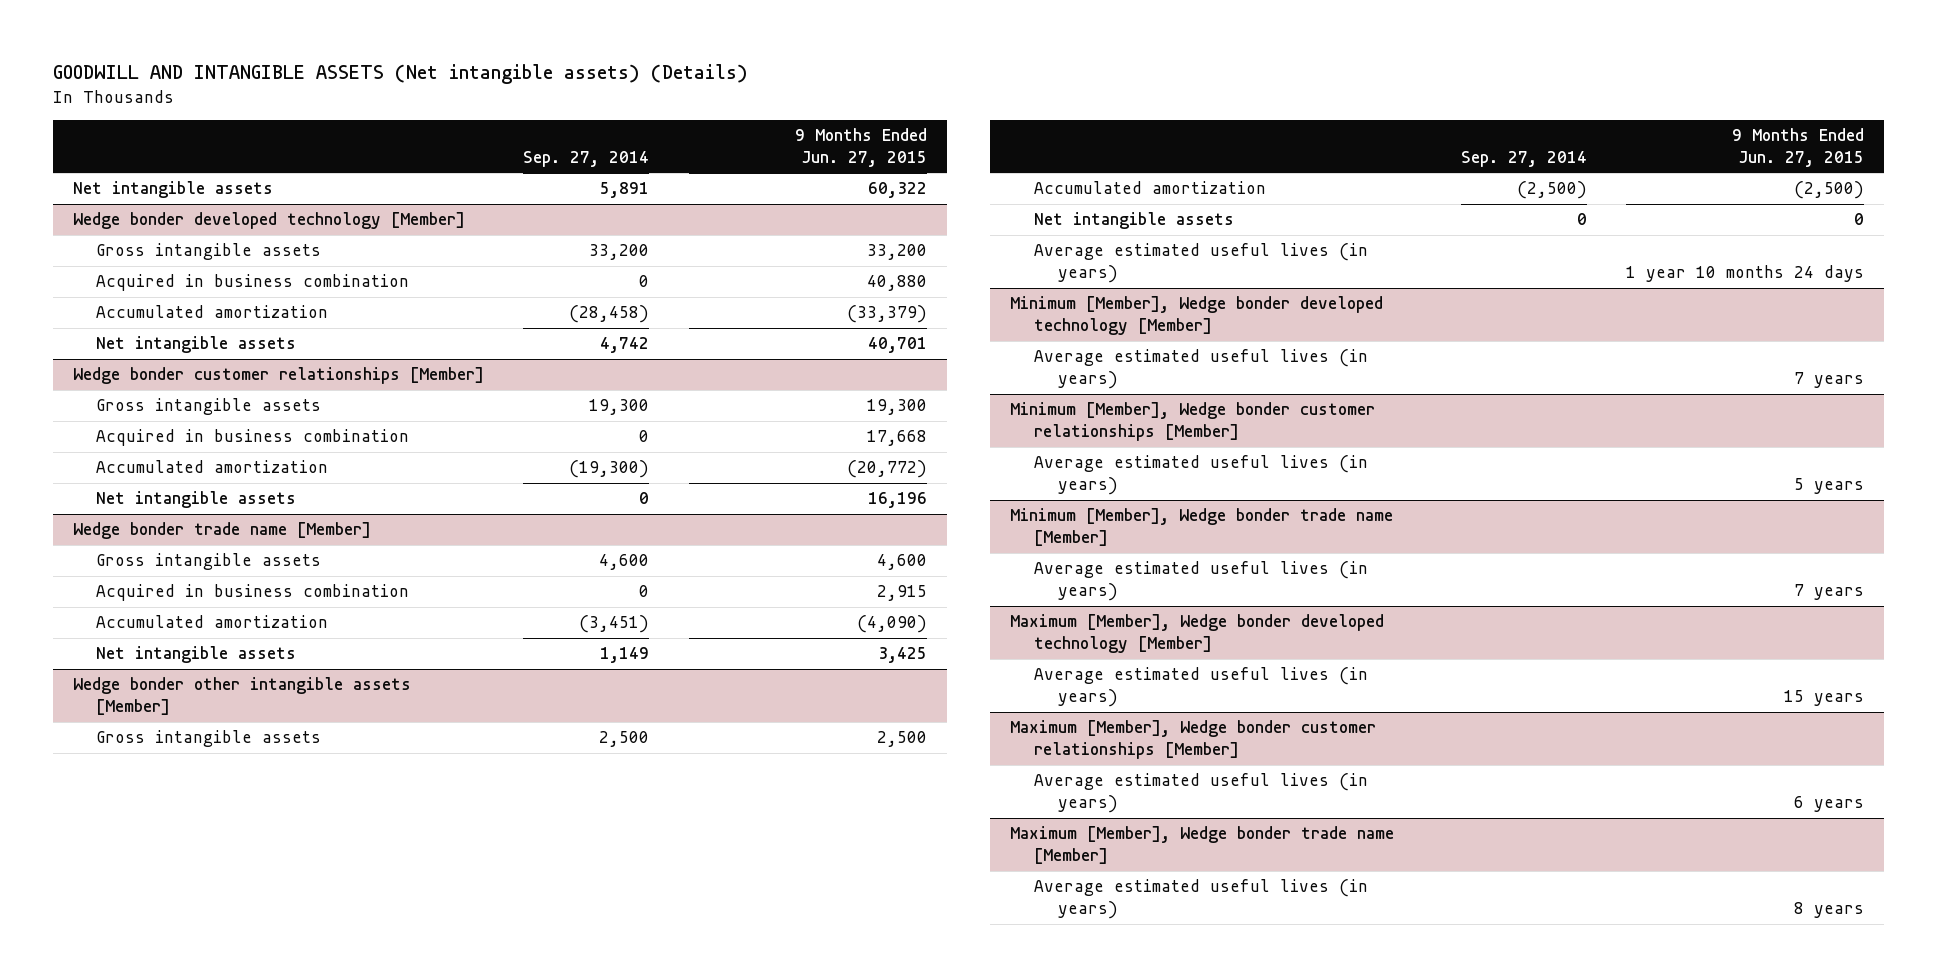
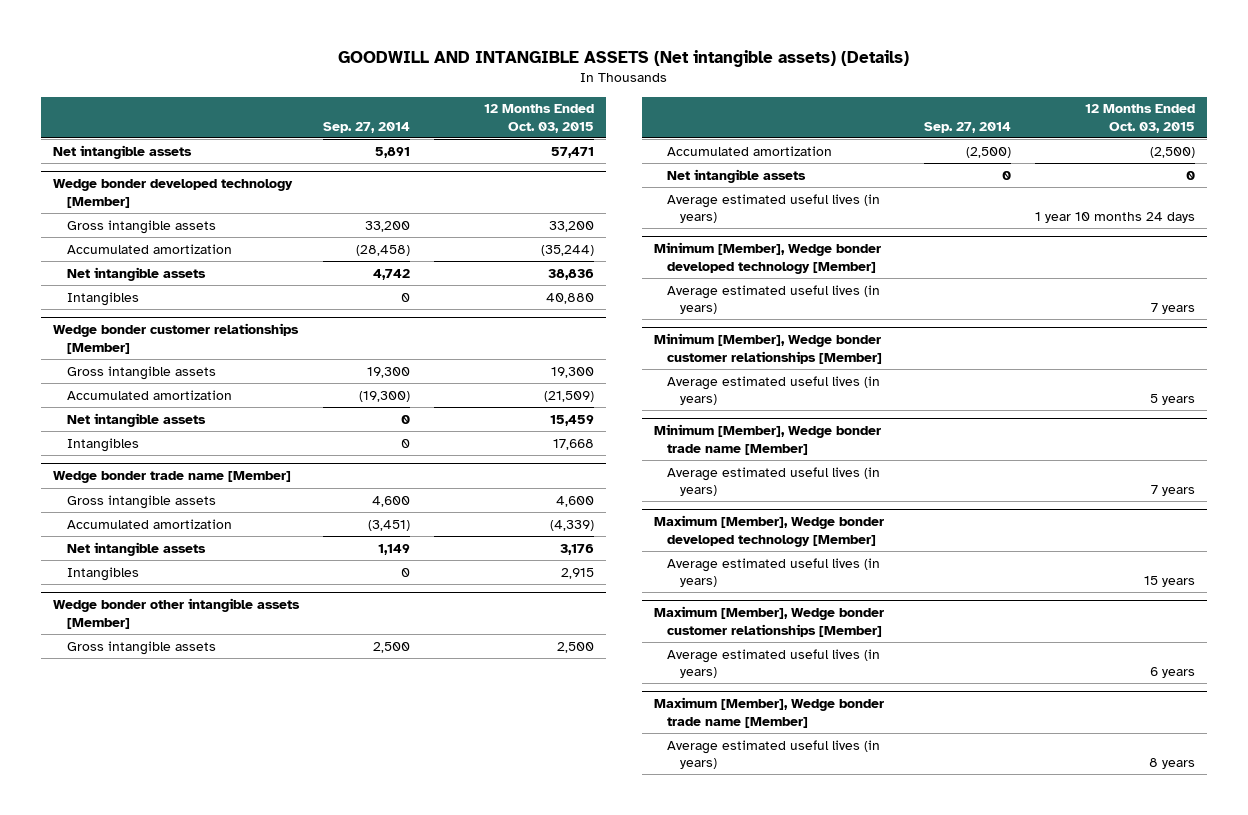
[795,127,928,167] 9 Months Ended Jun. 27, 2015 -> none
none -> [484,104,595,133] 12 Months Ended Oct. 03, 2015
[96,274,410,292] Acquired in business combination -> none
none -> [66,291,139,306] Intangibles
[96,429,410,447] Acquired in business combination -> none
none -> [66,437,139,452] Intangibles
[96,584,410,602] Acquired in business combination -> none
none -> [66,566,139,581] Intangibles

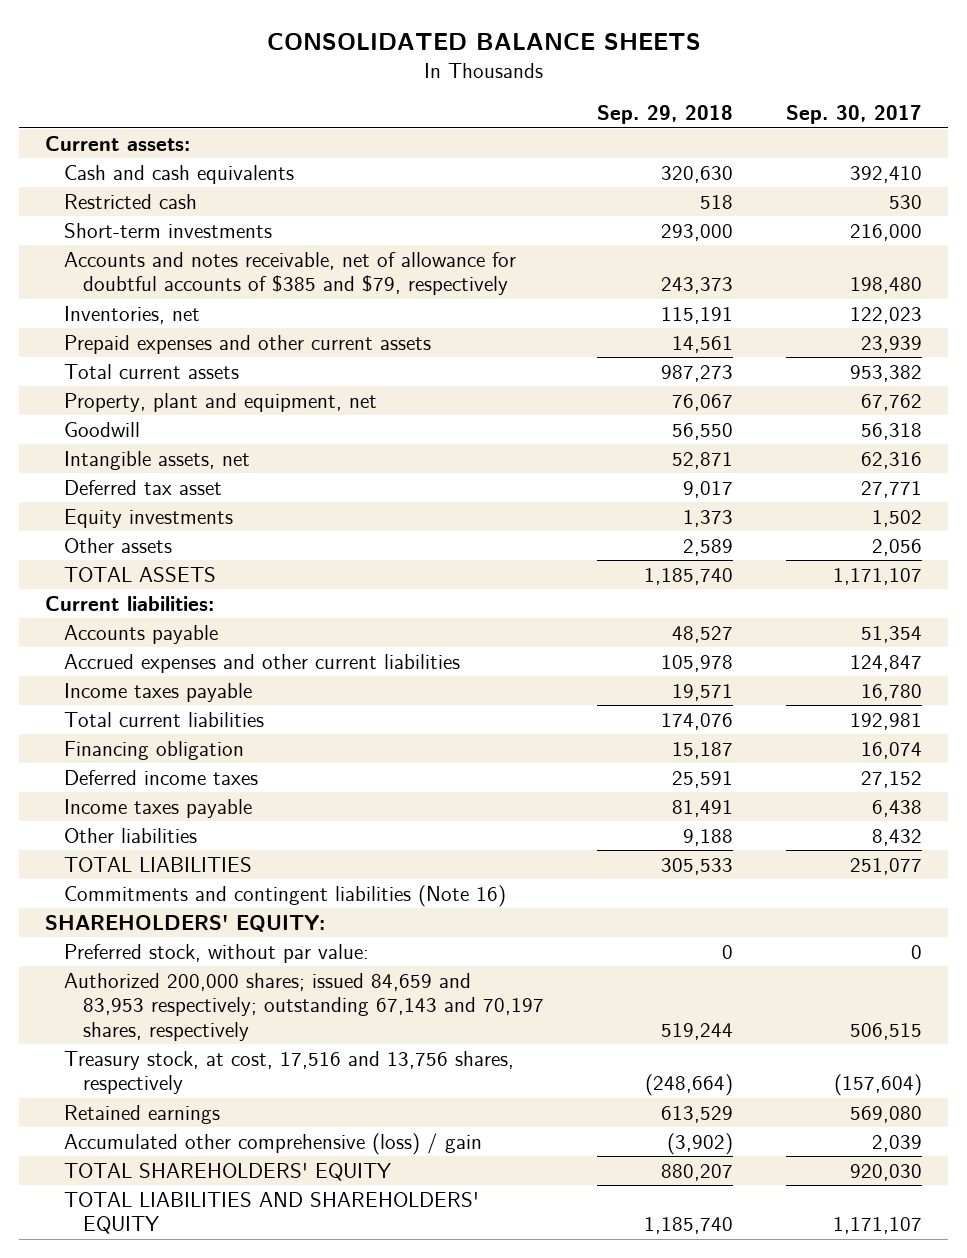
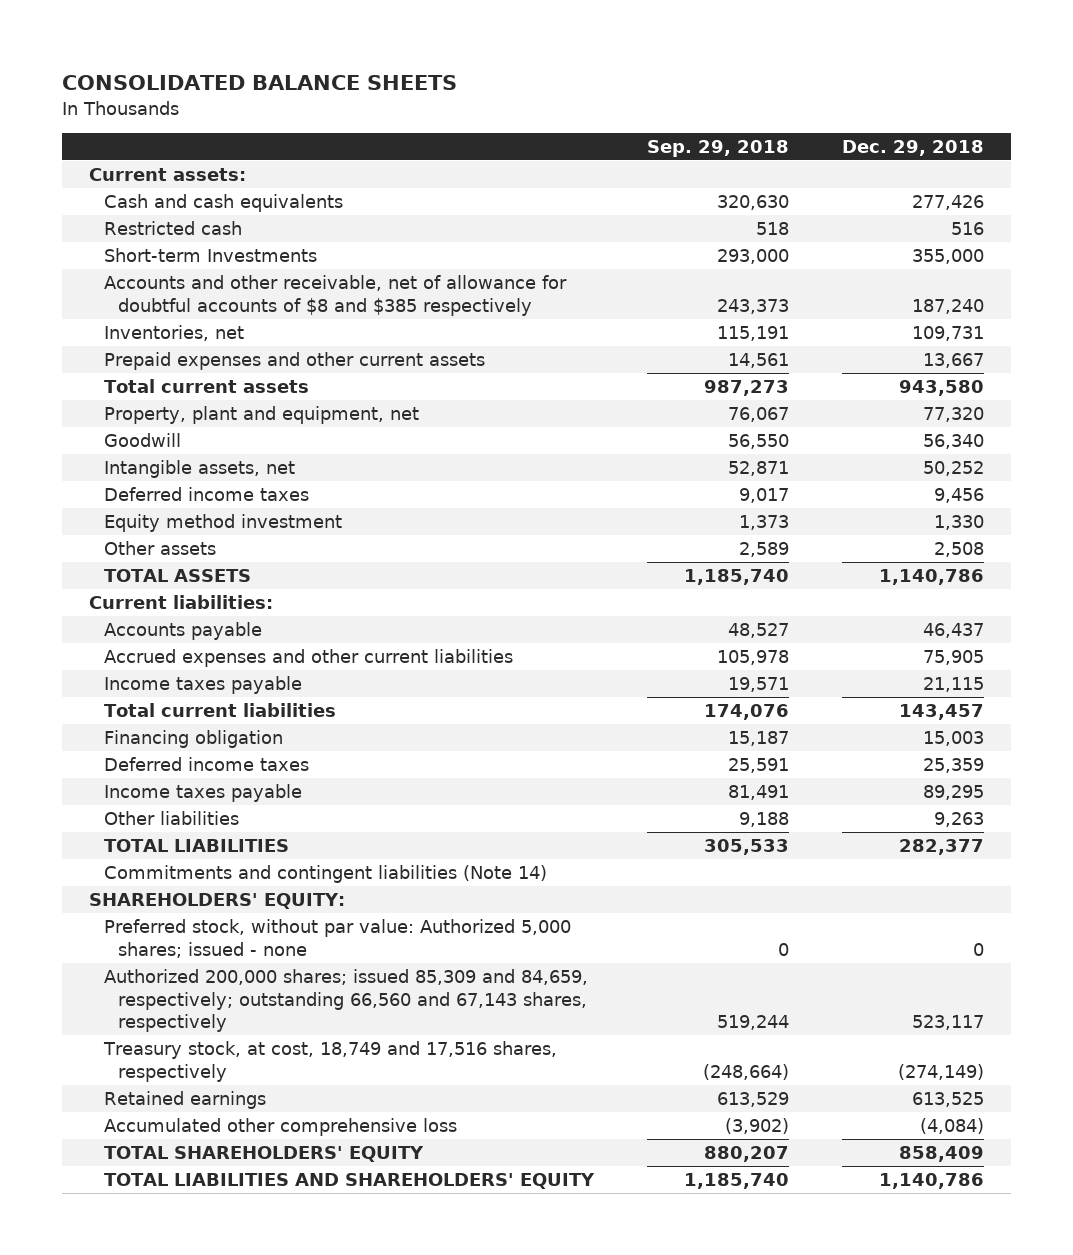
[785,104,922,124] Sep. 30, 2017 -> none
none -> [842,139,985,156] Dec. 29, 2018
[64,222,273,238] Short-term investments -> [103,248,317,263] Short-term Investments
[64,251,517,296] Accounts and notes receivable, net of allowance for doubtful accounts of $385 and $79, respectively -> [103,275,567,316] Accounts and other receivable, net of allowance for doubtful accounts of $8 and $385 respectively
[64,479,223,495] Deferred tax asset -> [103,487,309,502] Deferred income taxes
[64,508,234,528] Equity investments -> [103,514,342,533] Equity method investment
[64,884,507,907] Commitments and contingent liabilities (Note 16) -> [103,865,547,884] Commitments and contingent liabilities (Note 14)
[64,943,370,963] Preferred stock, without par value: -> [103,919,571,958] Preferred stock, without par value: Authorized 5,000 shares; issued - none
[64,972,544,1041] Authorized 200,000 shares; issued 84,659 and 83,953 respectively; outstanding 67,143 and 70,197 shares, respectively -> [103,969,588,1033] Authorized 200,000 shares; issued 85,309 and 84,659, respectively; outstanding 66,560 and 67,143 shares, respectively
[64,1050,515,1095] Treasury stock, at cost, 17,516 and 13,756 shares, respectively -> [102,1041,557,1082] Treasury stock, at cost, 18,749 and 17,516 shares, respectively
[64,1132,483,1155] Accumulated other comprehensive (loss) / gain -> [103,1118,457,1137] Accumulated other comprehensive loss

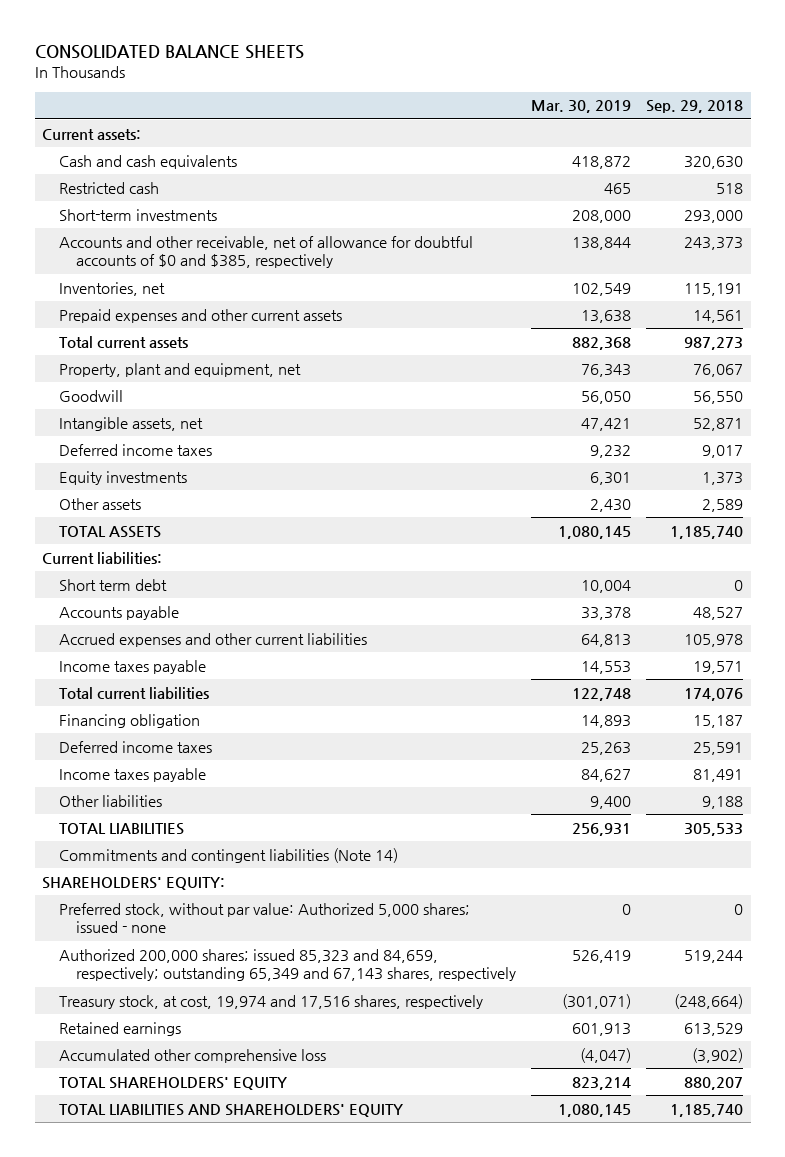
[842,139,985,156] Dec. 29, 2018 -> none
none -> [531,100,632,114] Mar. 30, 2019
[103,248,317,263] Short-term Investments -> [59,208,218,221] Short-term investments
[103,275,567,316] Accounts and other receivable, net of allowance for doubtful accounts of $8 and $385 respectively -> [59,235,474,269] Accounts and other receivable, net of allowance for doubtful accounts of $0 and $385, respectively
[103,514,342,533] Equity method investment -> [59,470,188,485] Equity investments
none -> [59,578,168,591] Short term debt
[103,969,588,1033] Authorized 200,000 shares; issued 85,309 and 84,659, respectively; outstanding 66,560 and 67,143 shares, respectively -> [59,948,517,982] Authorized 200,000 shares; issued 85,323 and 84,659, respectively; outstanding 65,349 and 67,143 shares, respectively
[102,1041,557,1082] Treasury stock, at cost, 18,749 and 17,516 shares, respectively -> [59,994,484,1009] Treasury stock, at cost, 19,974 and 17,516 shares, respectively

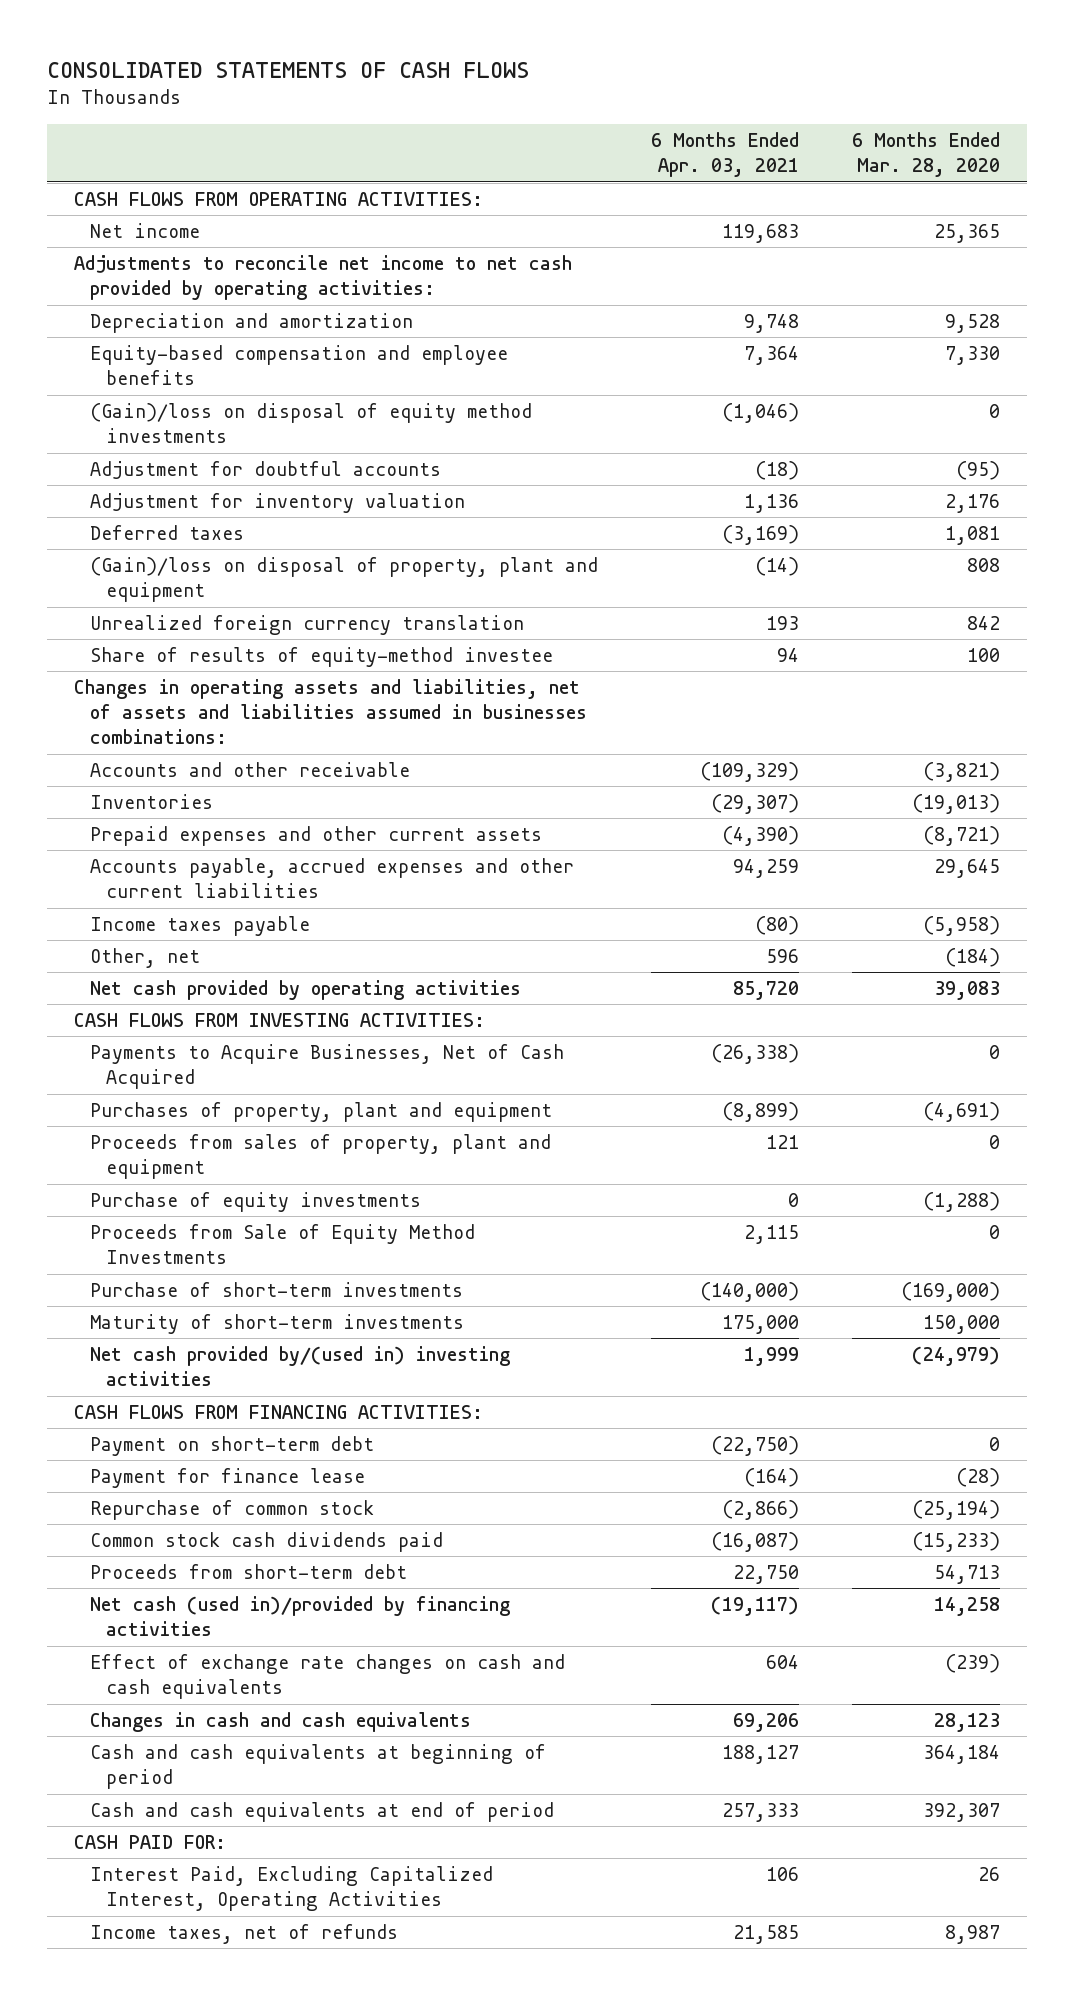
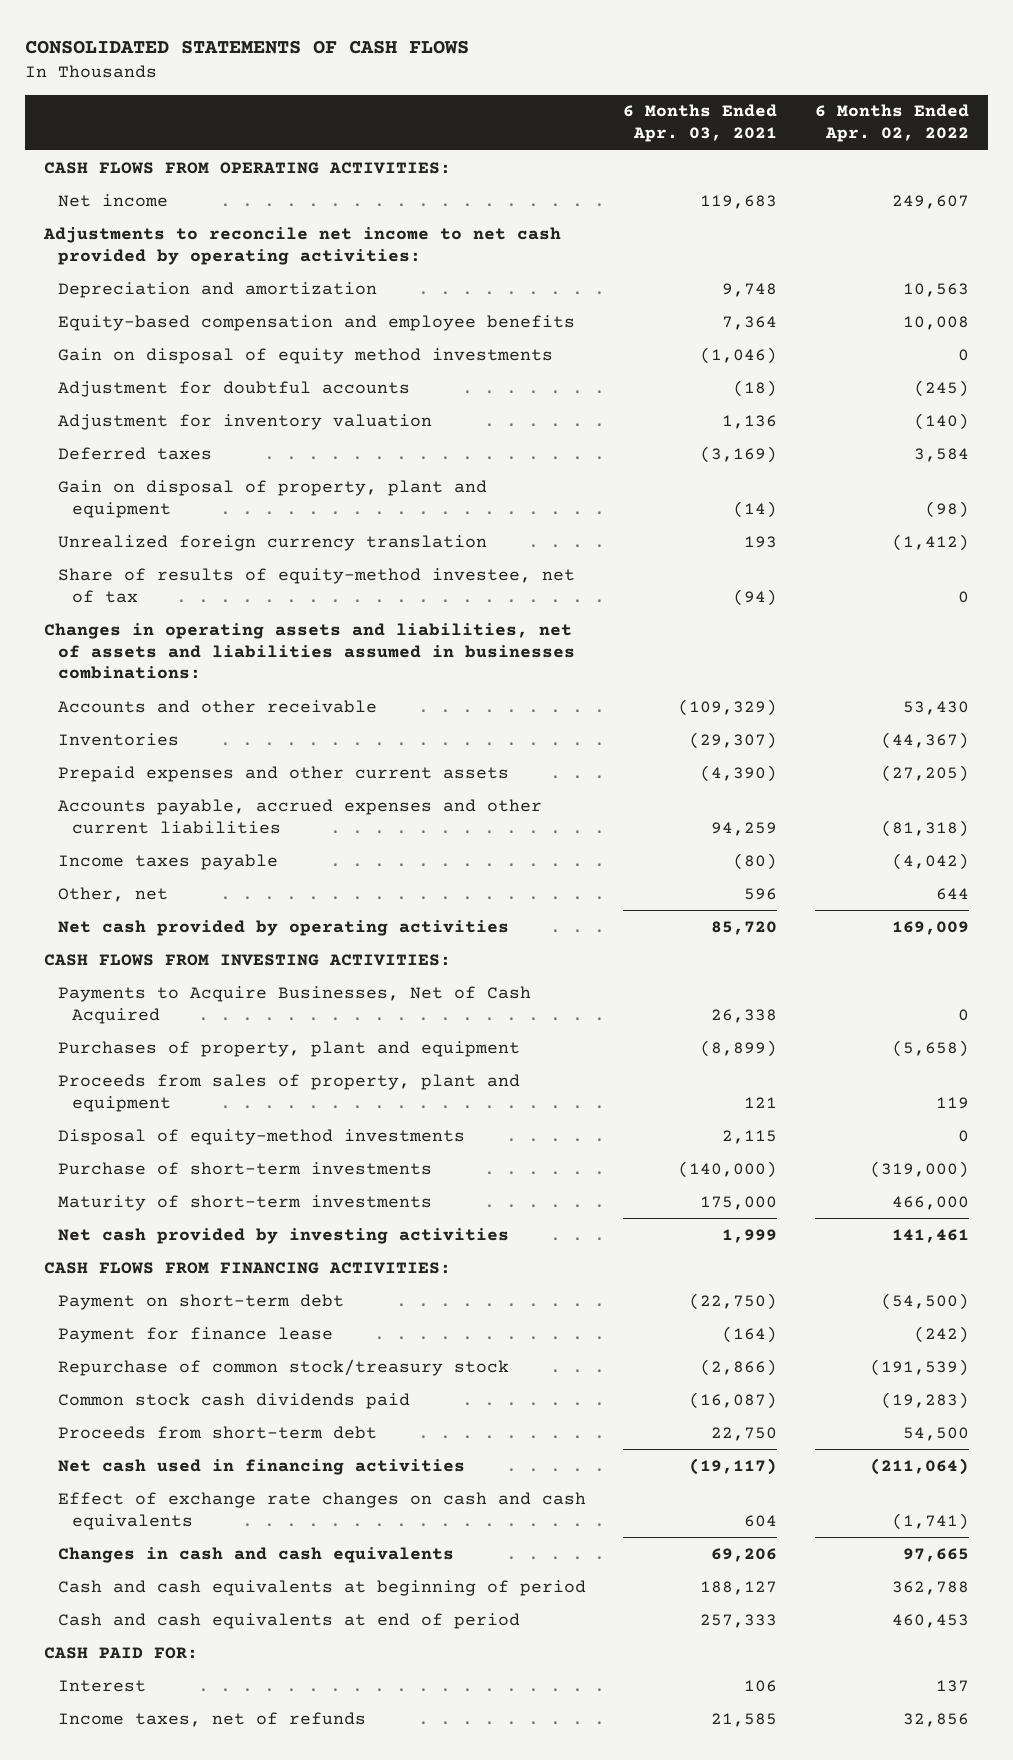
[852,132,1001,178] 6 Months Ended Mar. 28, 2020 -> none
none -> [814,104,969,143] 6 Months Ended Apr. 02, 2022
[90,403,533,444] (Gain)/loss on disposal of equity method investments -> [57,347,553,364] Gain on disposal of equity method investments
[90,557,599,603] (Gain)/loss on disposal of property, plant and equipment -> [57,479,487,518] Gain on disposal of property, plant and equipment
[90,647,554,668] Share of results of equity-method investee -> [57,567,575,603] Share of results of equity-method investee, net of tax
[777,648,800,663] 94 -> [733,588,778,606] (94)
[711,1044,800,1065] (26,338) -> [711,1008,778,1023] 26,338
[90,1192,422,1213] Purchase of equity investments -> none
[90,1224,476,1265] Proceeds from Sale of Equity Method Investments -> [57,1128,465,1145] Disposal of equity-method investments
[90,1346,511,1387] Net cash provided by/(used in) investing activities -> [57,1227,509,1244] Net cash provided by investing activities
[90,1500,375,1521] Repurchase of common stock -> [57,1358,509,1376] Repurchase of common stock/treasury stock
[90,1596,511,1637] Net cash (used in)/provided by financing activities -> [57,1458,465,1475] Net cash used in financing activities
[90,1866,494,1912] Interest Paid, Excluding Capitalized Interest, Operating Activities -> [57,1679,146,1692] Interest

